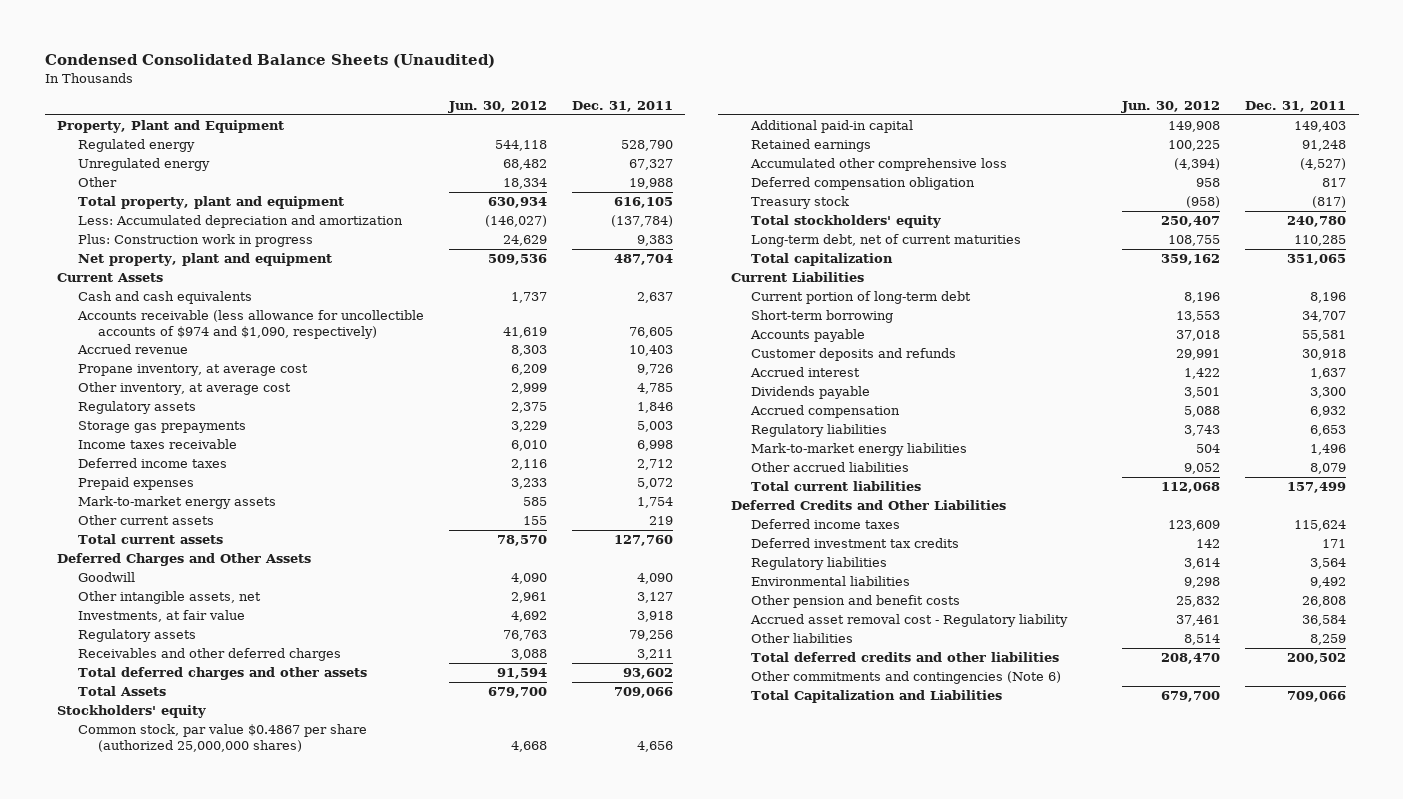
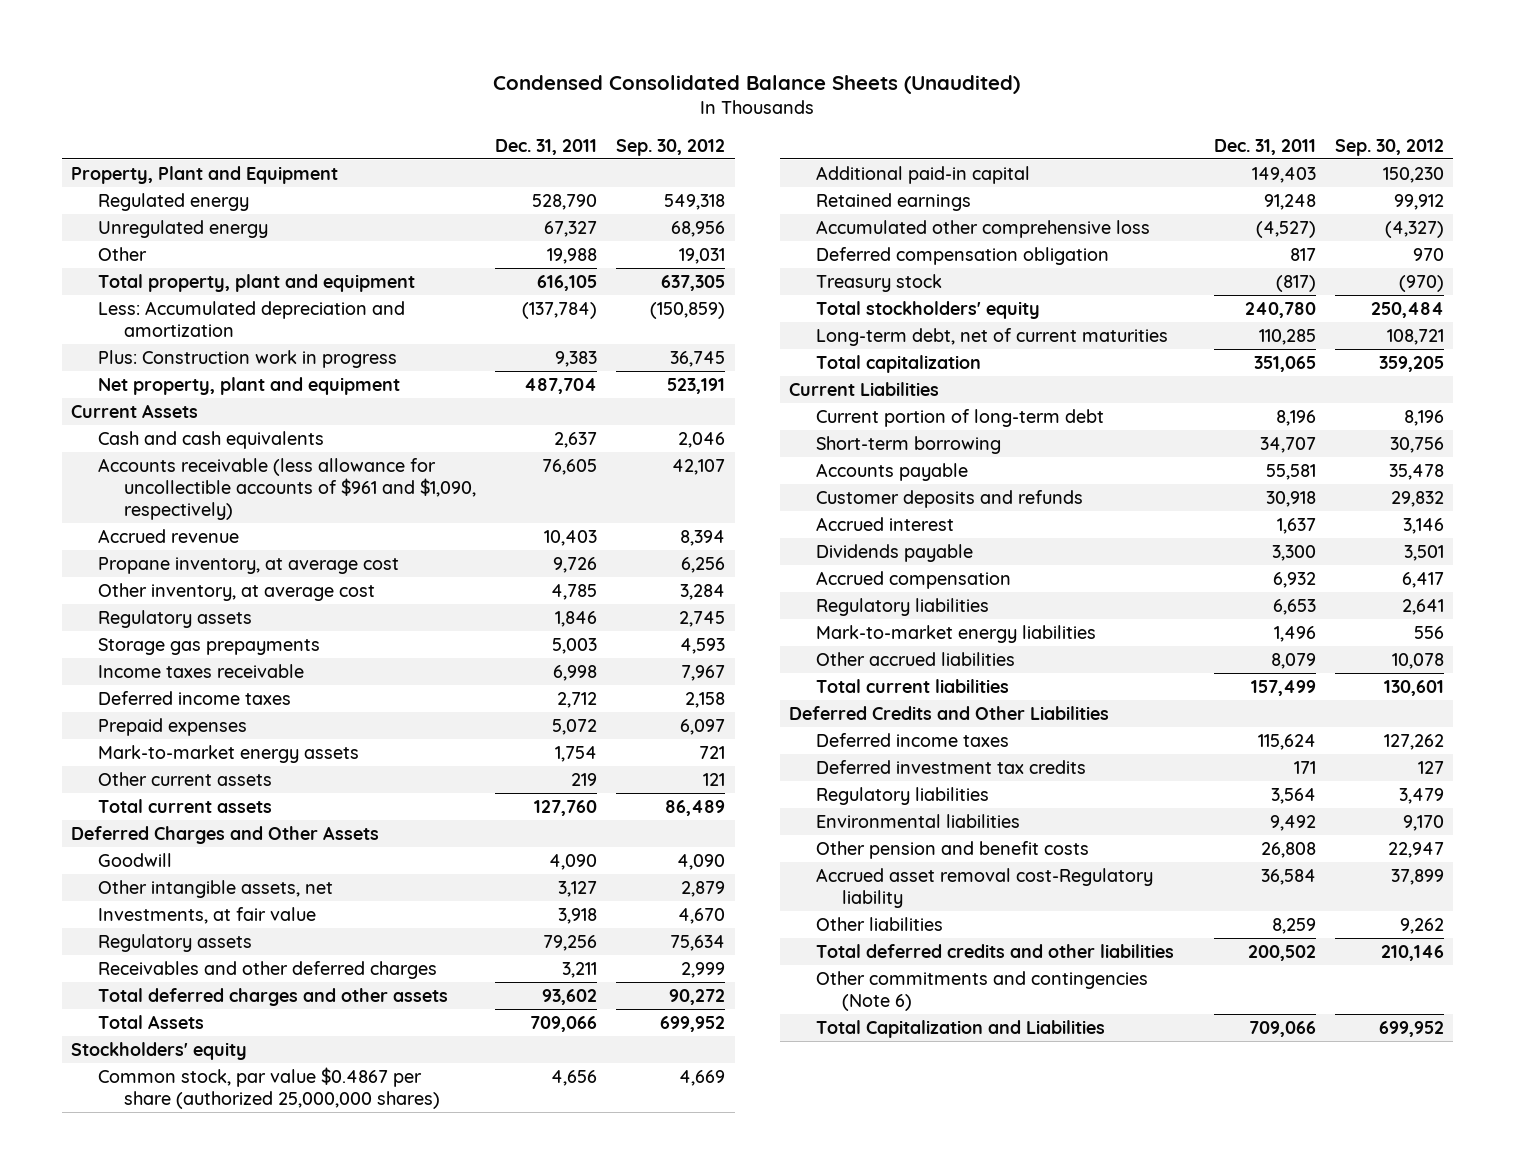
[447,101,547,114] Jun. 30, 2012 -> none
none -> [616,138,726,156] Sep. 30, 2012
[76,310,424,339] Accounts receivable (less allowance for uncollectible accounts of $974 and $1,090, respectively) -> [97,457,477,520] Accounts receivable (less allowance for uncollectible accounts of $961 and $1,090, respectively)
[750,614,1069,628] Accrued asset removal cost - Regulatory liability -> [815,867,1153,908] Accrued asset removal cost-Regulatory liability

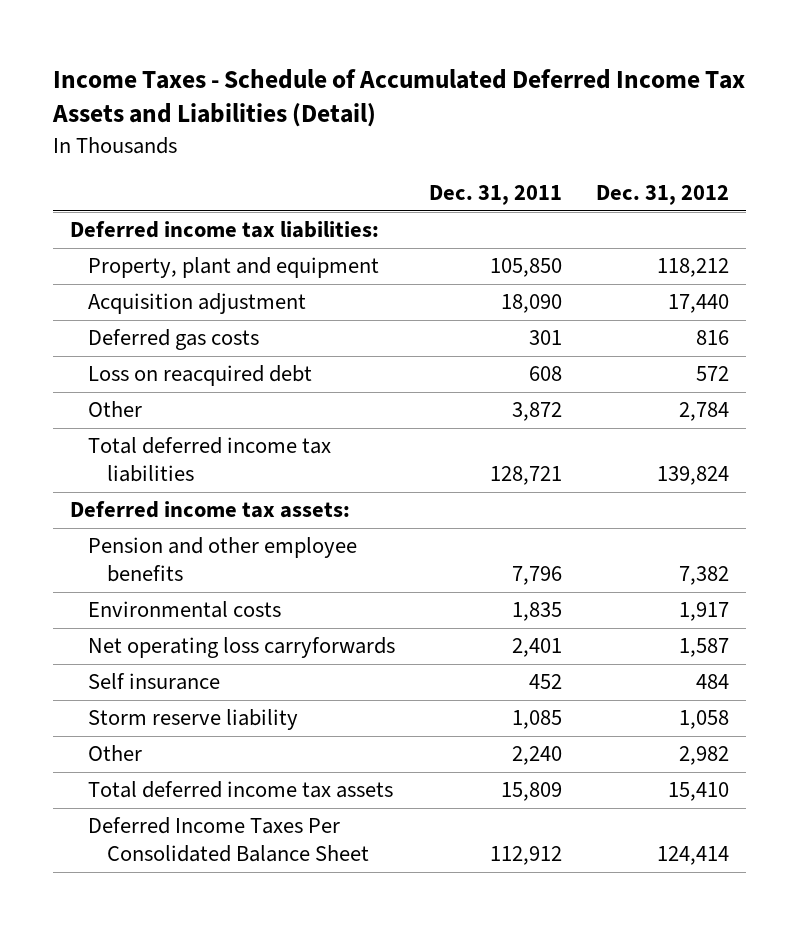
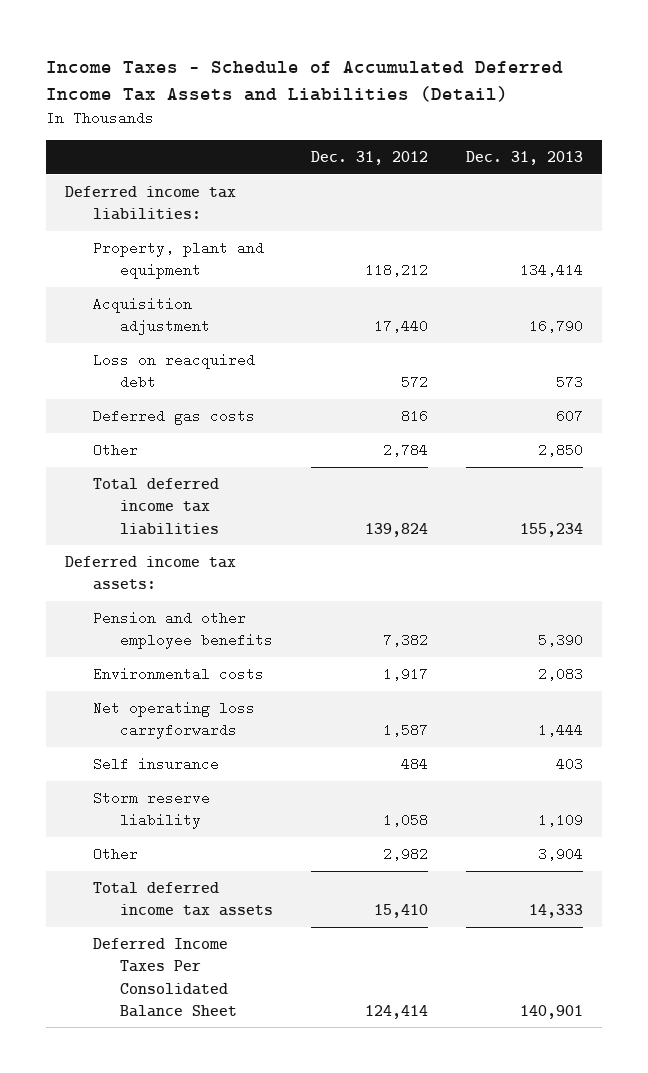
[428,185,562,206] Dec. 31, 2011 -> none
none -> [465,151,583,166] Dec. 31, 2013
[88,329,260,351] Deferred gas costs -> [92,409,255,426] Deferred gas costs

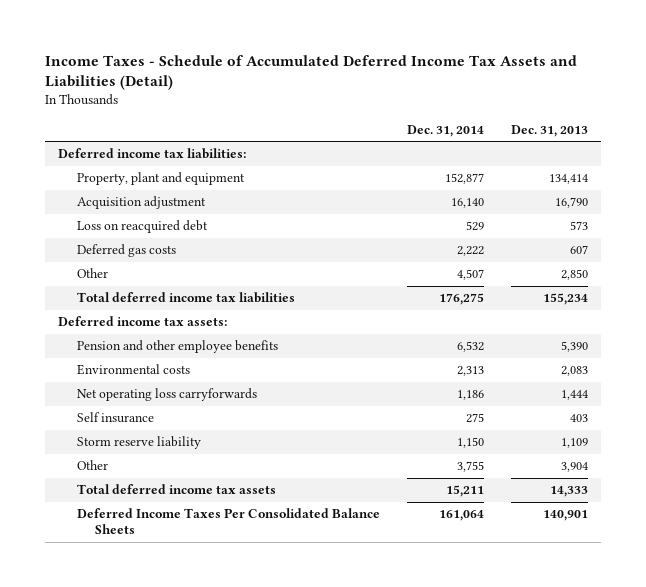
[310,151,428,166] Dec. 31, 2012 -> none
none -> [406,124,484,137] Dec. 31, 2014
[92,938,237,1017] Deferred Income Taxes Per Consolidated Balance Sheet -> [76,508,380,535] Deferred Income Taxes Per Consolidated Balance Sheets

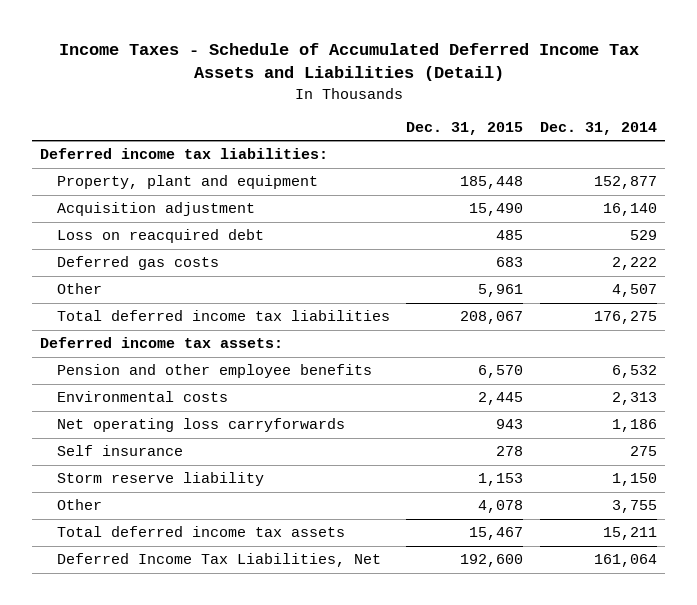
[510,124,588,137] Dec. 31, 2013 -> none
none -> [406,121,524,135] Dec. 31, 2015
[76,508,380,535] Deferred Income Taxes Per Consolidated Balance Sheets -> [57,553,382,568] Deferred Income Tax Liabilities, Net

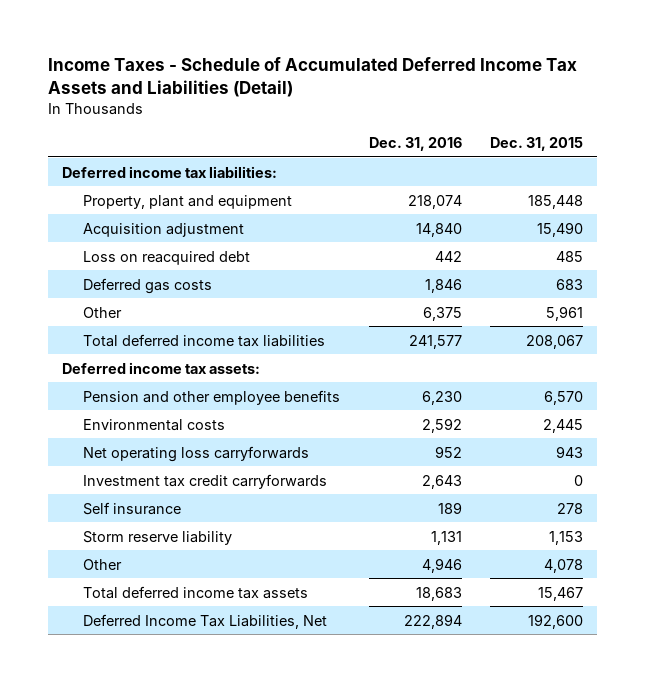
[539,121,657,135] Dec. 31, 2014 -> none
none -> [368,136,462,151] Dec. 31, 2016
none -> [83,473,328,489] Investment tax credit carryforwards

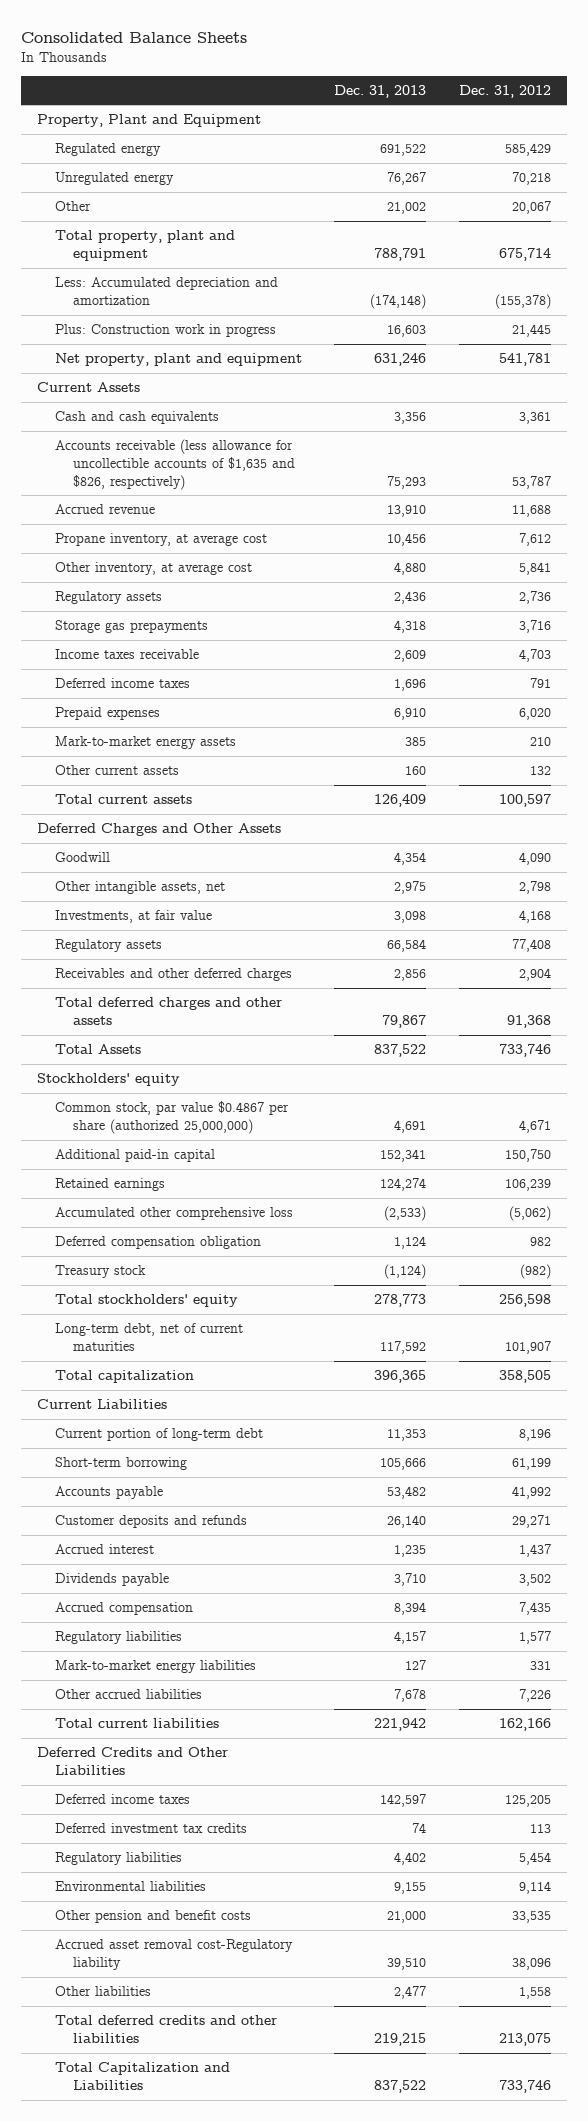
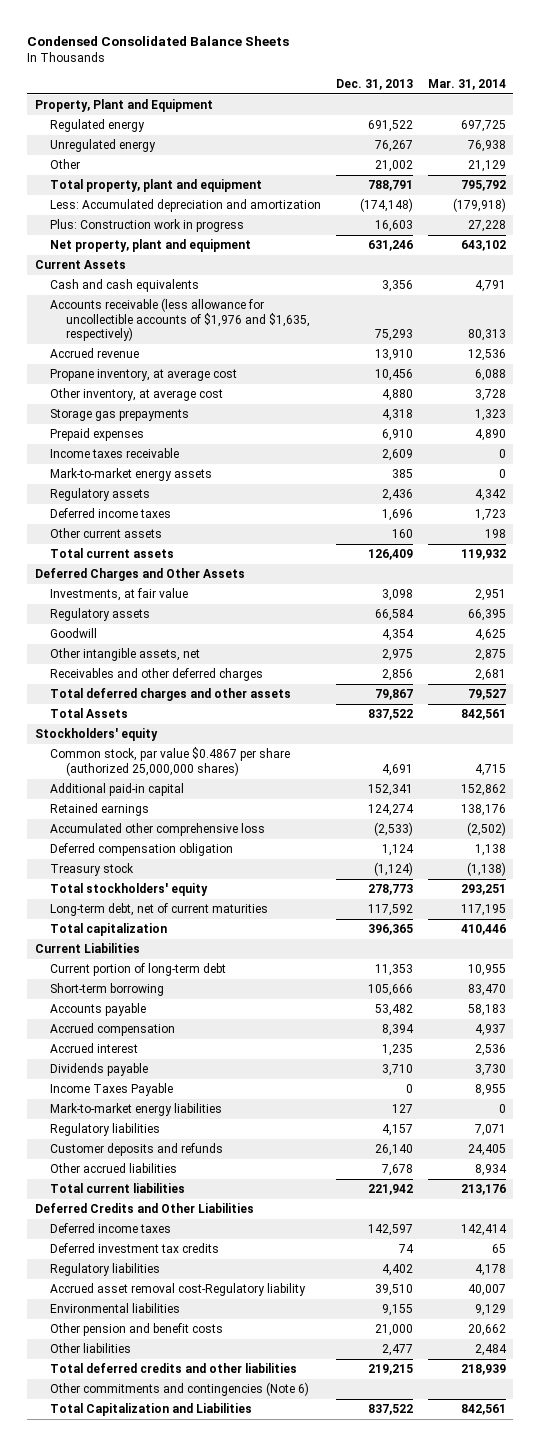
[20,31,247,43] Consolidated Balance Sheets -> [27,35,290,46] Condensed Consolidated Balance Sheets
[459,84,552,98] Dec. 31, 2012 -> none
none -> [427,78,506,90] Mar. 31, 2014
[54,439,295,490] Accounts receivable (less allowance for uncollectible accounts of $1,635 and $826, respectively) -> [50,298,311,342] Accounts receivable (less allowance for uncollectible accounts of $1,976 and $1,635, respectively)
[54,649,199,660] Income taxes receivable -> [50,448,180,459] Income taxes receivable
[54,591,162,605] Regulatory assets -> [50,488,151,502] Regulatory assets
[54,678,190,689] Deferred income taxes -> [50,508,172,519] Deferred income taxes
[54,852,110,863] Goodwill -> [50,628,98,639] Goodwill
[54,881,225,895] Other intangible assets, net -> [50,648,201,662] Other intangible assets, net
[54,1101,289,1134] Common stock, par value $0.4867 per share (authorized 25,000,000) -> [50,747,291,776] Common stock, par value $0.4867 per share (authorized 25,000,000 shares)
[54,1602,193,1616] Accrued compensation -> [50,1023,176,1037] Accrued compensation
none -> [50,1083,174,1097] Income Taxes Payable
[54,1631,182,1645] Regulatory liabilities -> [50,1123,161,1137] Regulatory liabilities
[54,1515,247,1529] Customer deposits and refunds -> [50,1143,224,1157] Customer deposits and refunds
[54,1939,293,1970] Accrued asset removal cost-Regulatory liability -> [50,1283,307,1297] Accrued asset removal cost-Regulatory liability
none -> [50,1382,310,1397] Other commitments and contingencies (Note 6)

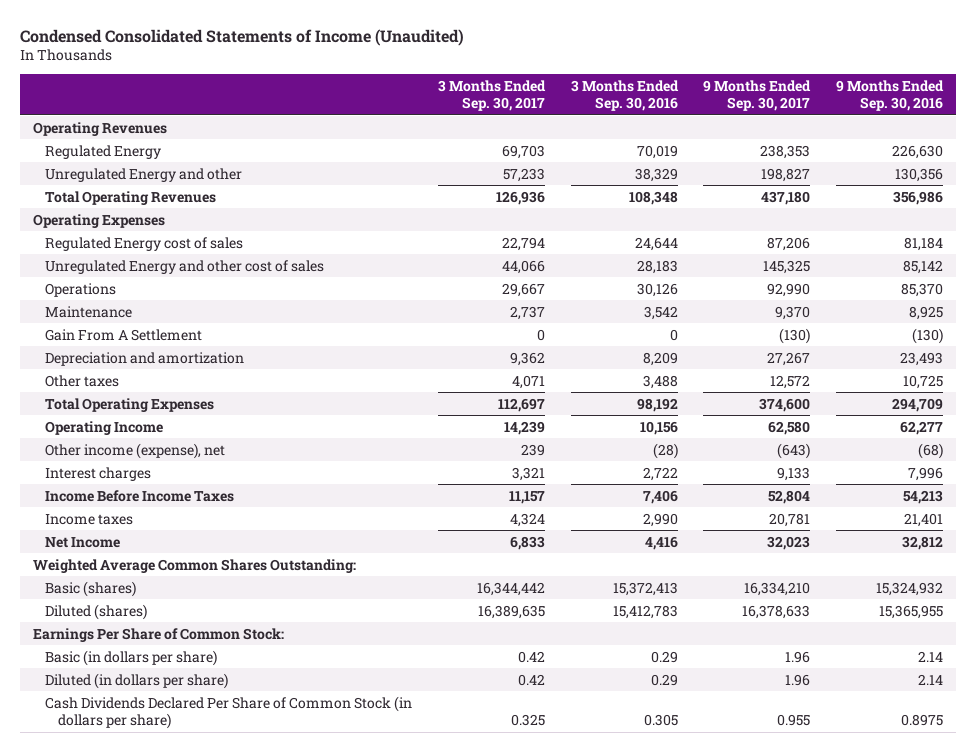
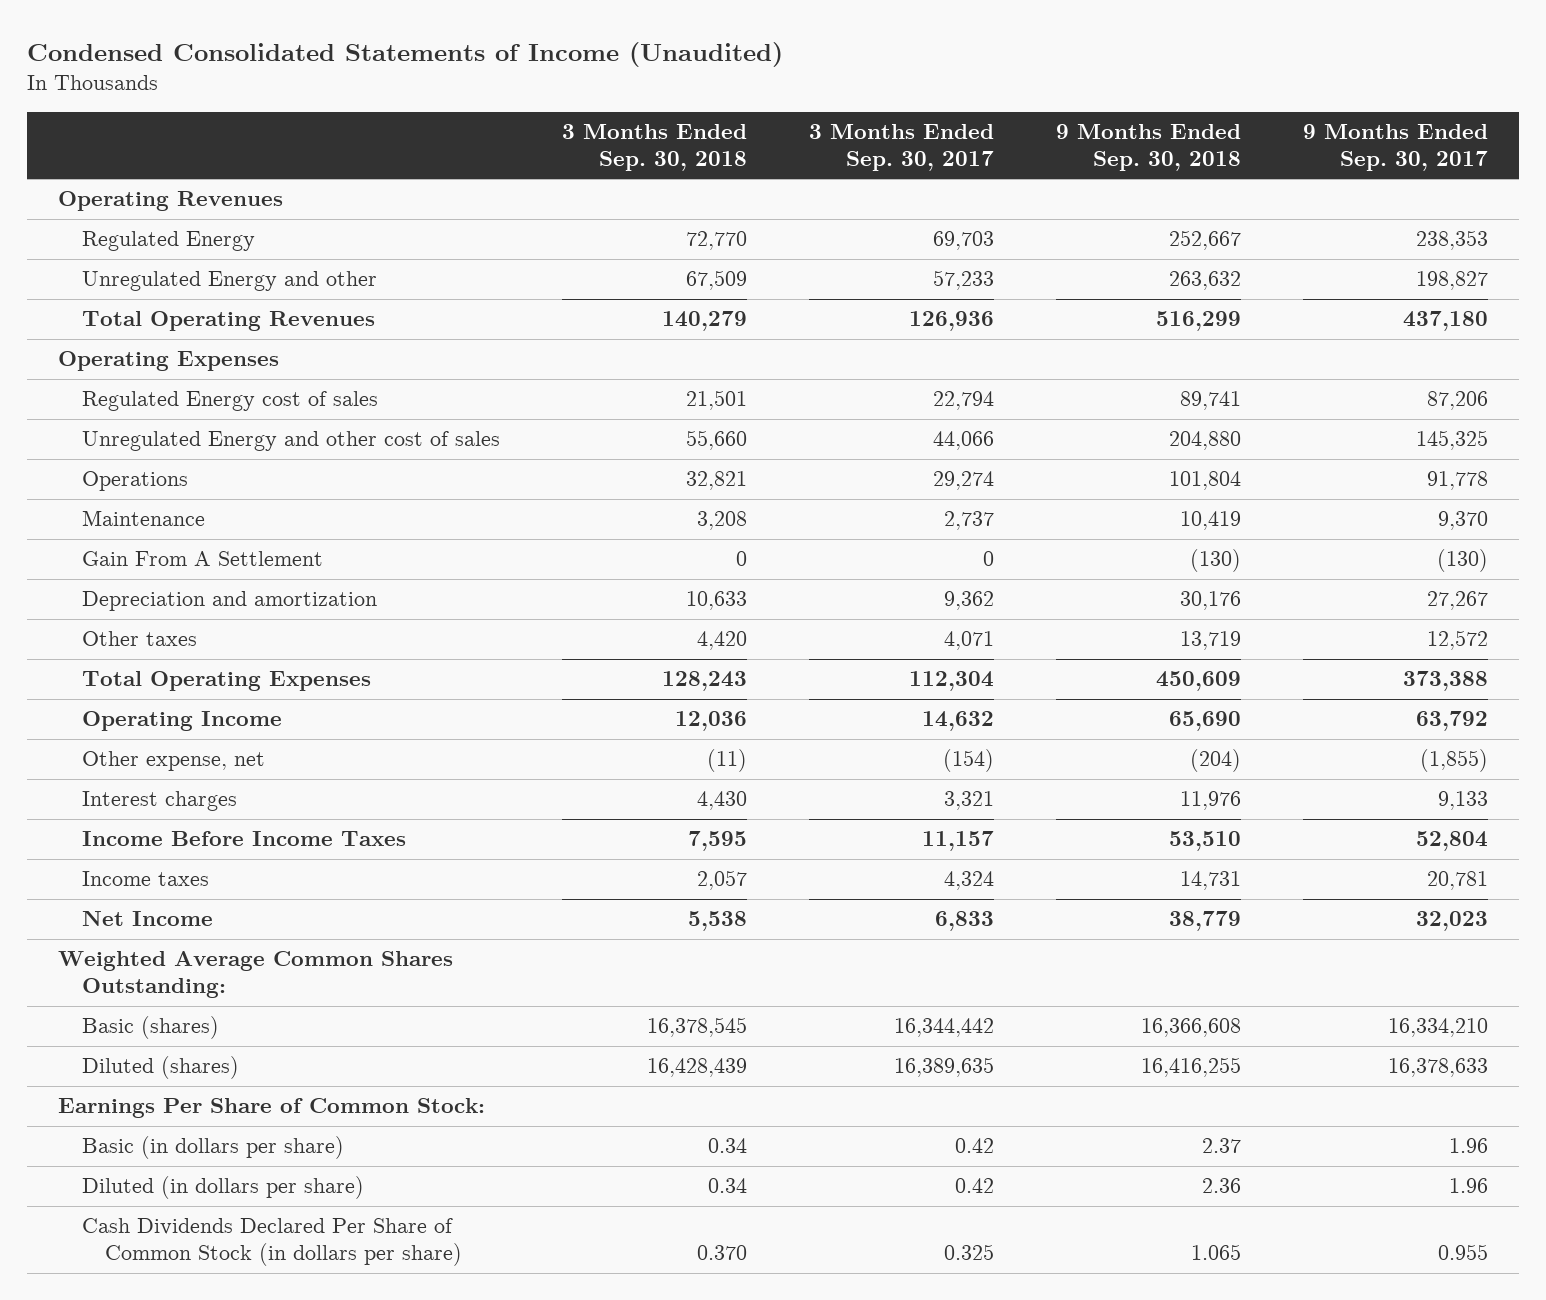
[570,79,679,112] 3 Months Ended Sep. 30, 2016 -> none
[836,79,945,112] 9 Months Ended Sep. 30, 2016 -> none
none -> [561,124,747,171] 3 Months Ended Sep. 30, 2018
none -> [1056,124,1242,171] 9 Months Ended Sep. 30, 2018
[502,282,546,297] 29,667 -> [933,471,995,491] 29,274
[767,282,811,297] 92,990 -> [1427,471,1489,491] 91,778
[498,397,546,412] 112,697 -> [909,671,995,692] 112,304
[759,397,811,412] 374,600 -> [1403,671,1489,692] 373,388
[504,420,546,435] 14,239 -> [922,711,995,732] 14,632
[768,420,811,435] 62,580 -> [1416,711,1489,732] 63,792
[45,442,226,459] Other income (expense), net -> [81,751,265,772] Other expense, net
[521,443,546,456] 239 -> [943,749,995,773] (154)
[777,442,811,459] (643) -> [1420,749,1489,773] (1,855)

